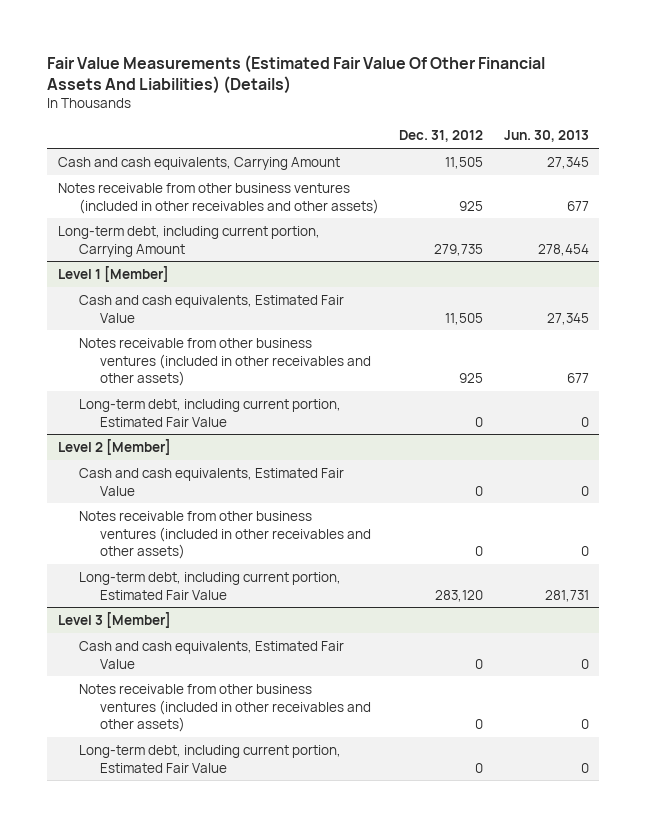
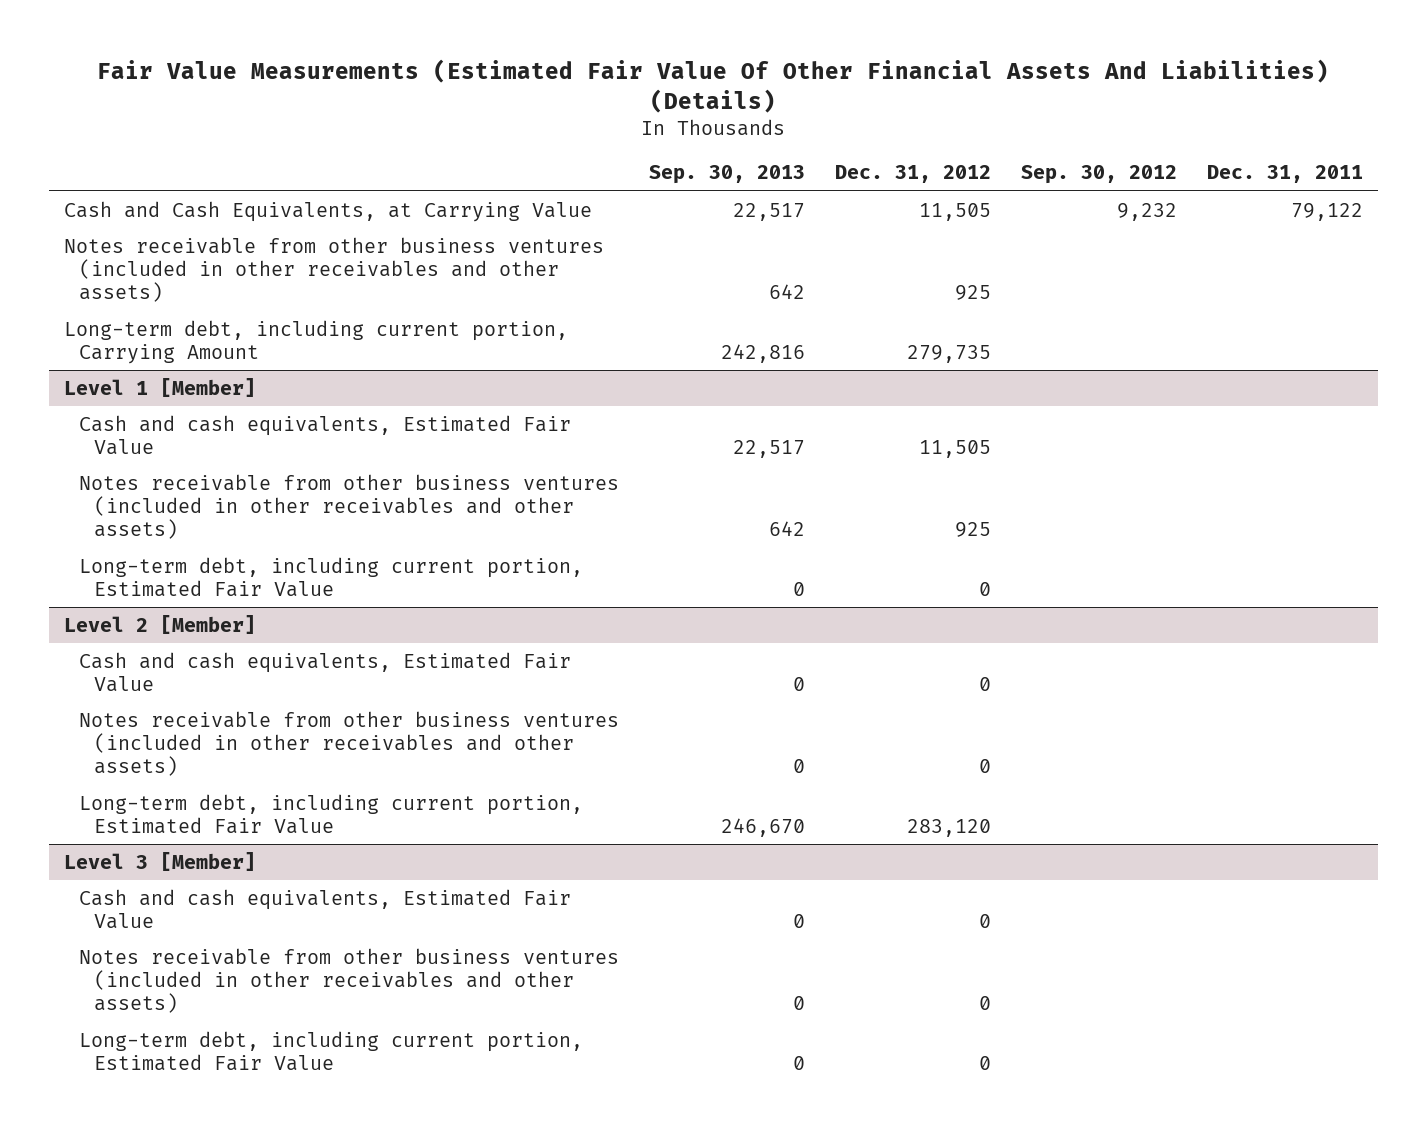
[504,130,590,143] Jun. 30, 2013 -> none
none -> [648,165,805,185] Sep. 30, 2013
none -> [1020,165,1177,185] Sep. 30, 2012
none -> [1206,165,1363,184] Dec. 31, 2011
[57,156,340,170] Cash and cash equivalents, Carrying Amount -> [63,200,592,222] Cash and Cash Equivalents, at Carrying Value

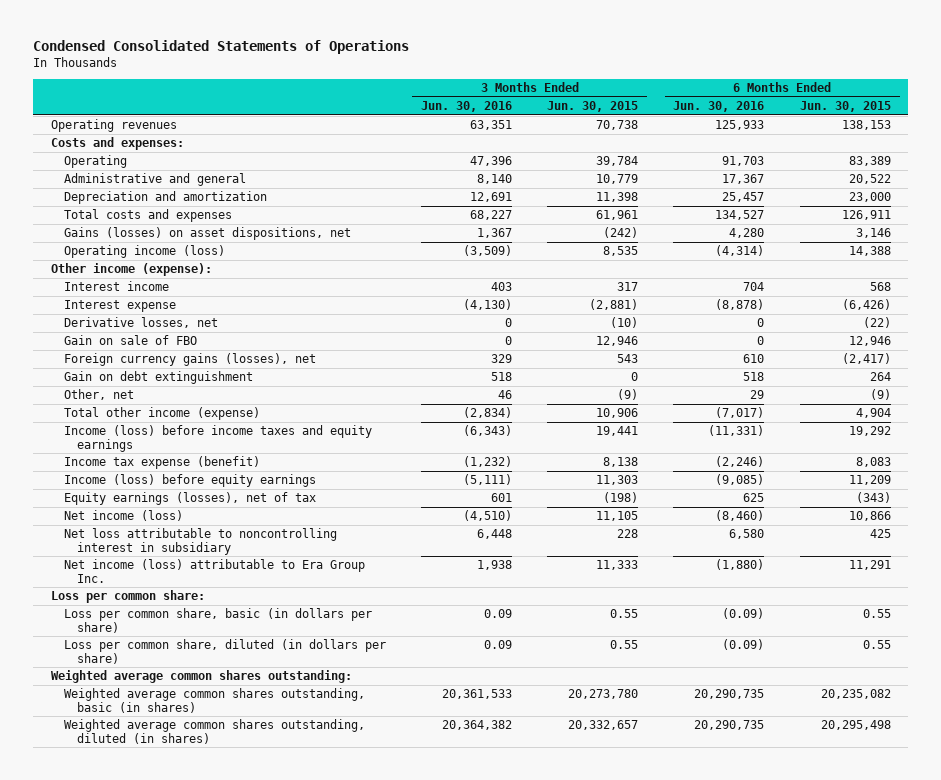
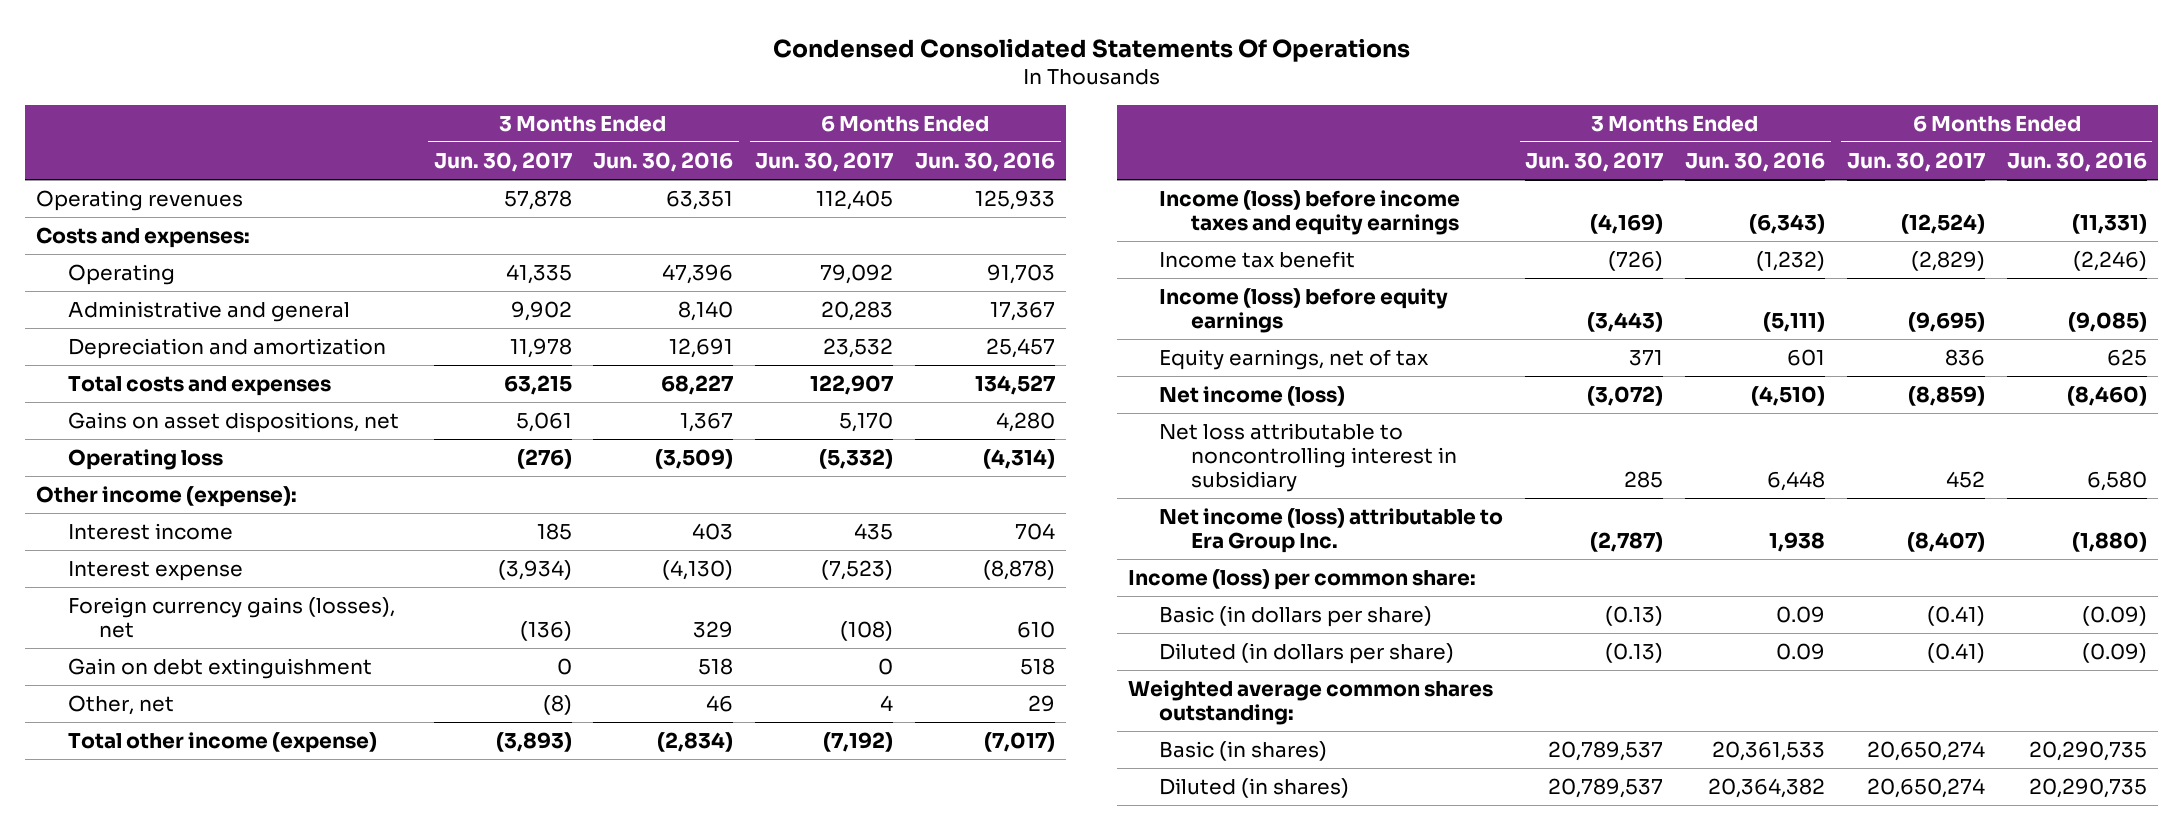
[32,40,409,55] Condensed Consolidated Statements of Operations -> [772,37,1410,62] Condensed Consolidated Statements Of Operations
[547,101,639,113] Jun. 30, 2015 -> none
[799,101,891,113] Jun. 30, 2015 -> none
none -> [433,151,572,172] Jun. 30, 2017
none -> [755,151,894,172] Jun. 30, 2017
[63,227,351,241] Gains (losses) on asset dispositions, net -> [67,412,399,434] Gains on asset dispositions, net
[63,245,225,259] Operating income (loss) -> [67,449,223,471] Operating loss
[63,317,218,329] Derivative losses, net -> none
[63,335,197,346] Gain on sale of FBO -> none
[63,456,260,470] Income tax expense (benefit) -> [1159,251,1356,269] Income tax benefit
[63,492,316,506] Equity earnings (losses), net of tax -> [1159,349,1430,371] Equity earnings, net of tax
[50,590,205,604] Loss per common share: -> [1127,569,1476,591] Income (loss) per common share:
[63,608,372,633] Loss per common share, basic (in dollars per share) -> [1159,606,1433,628] Basic (in dollars per share)
[63,639,386,664] Loss per common share, diluted (in dollars per share) -> [1159,643,1455,665] Diluted (in dollars per share)
[63,688,365,713] Weighted average common shares outstanding, basic (in shares) -> [1159,741,1328,762] Basic (in shares)
[63,719,365,744] Weighted average common shares outstanding, diluted (in shares) -> [1159,778,1350,799] Diluted (in shares)

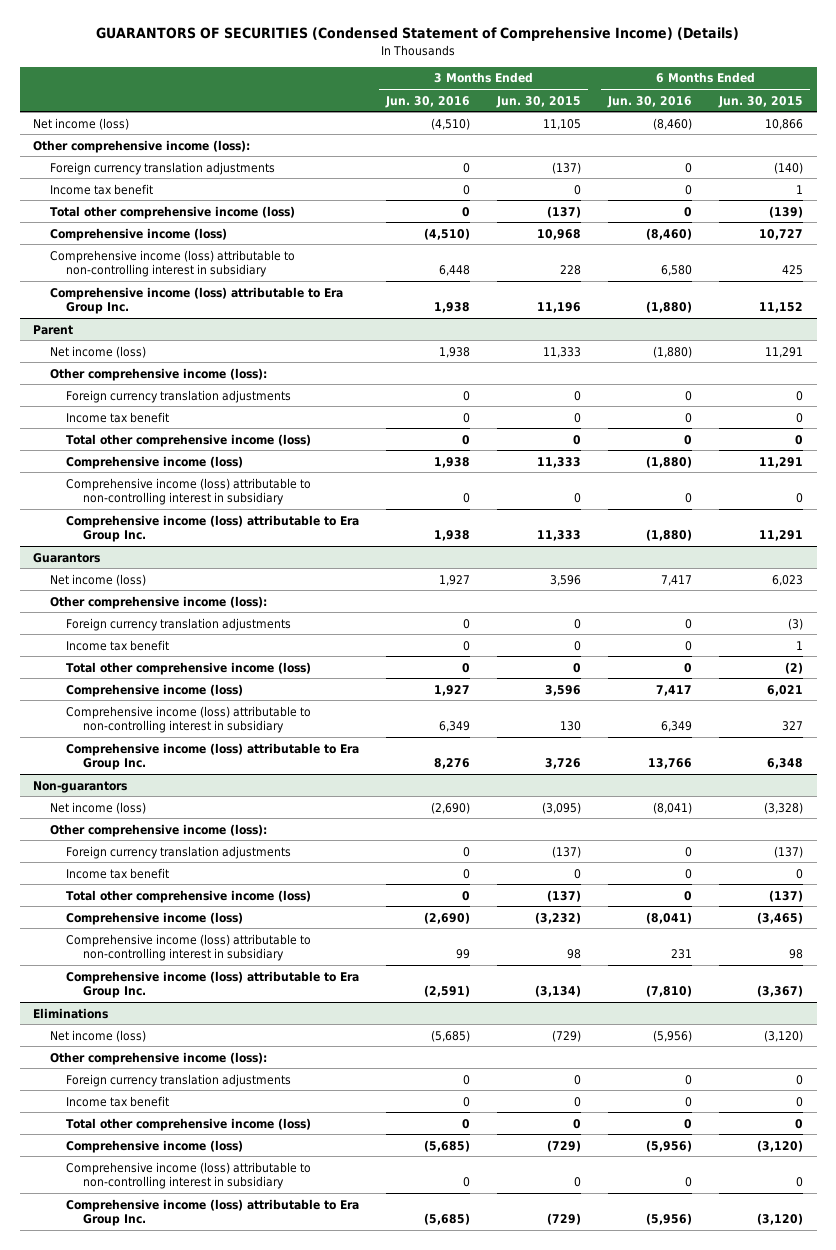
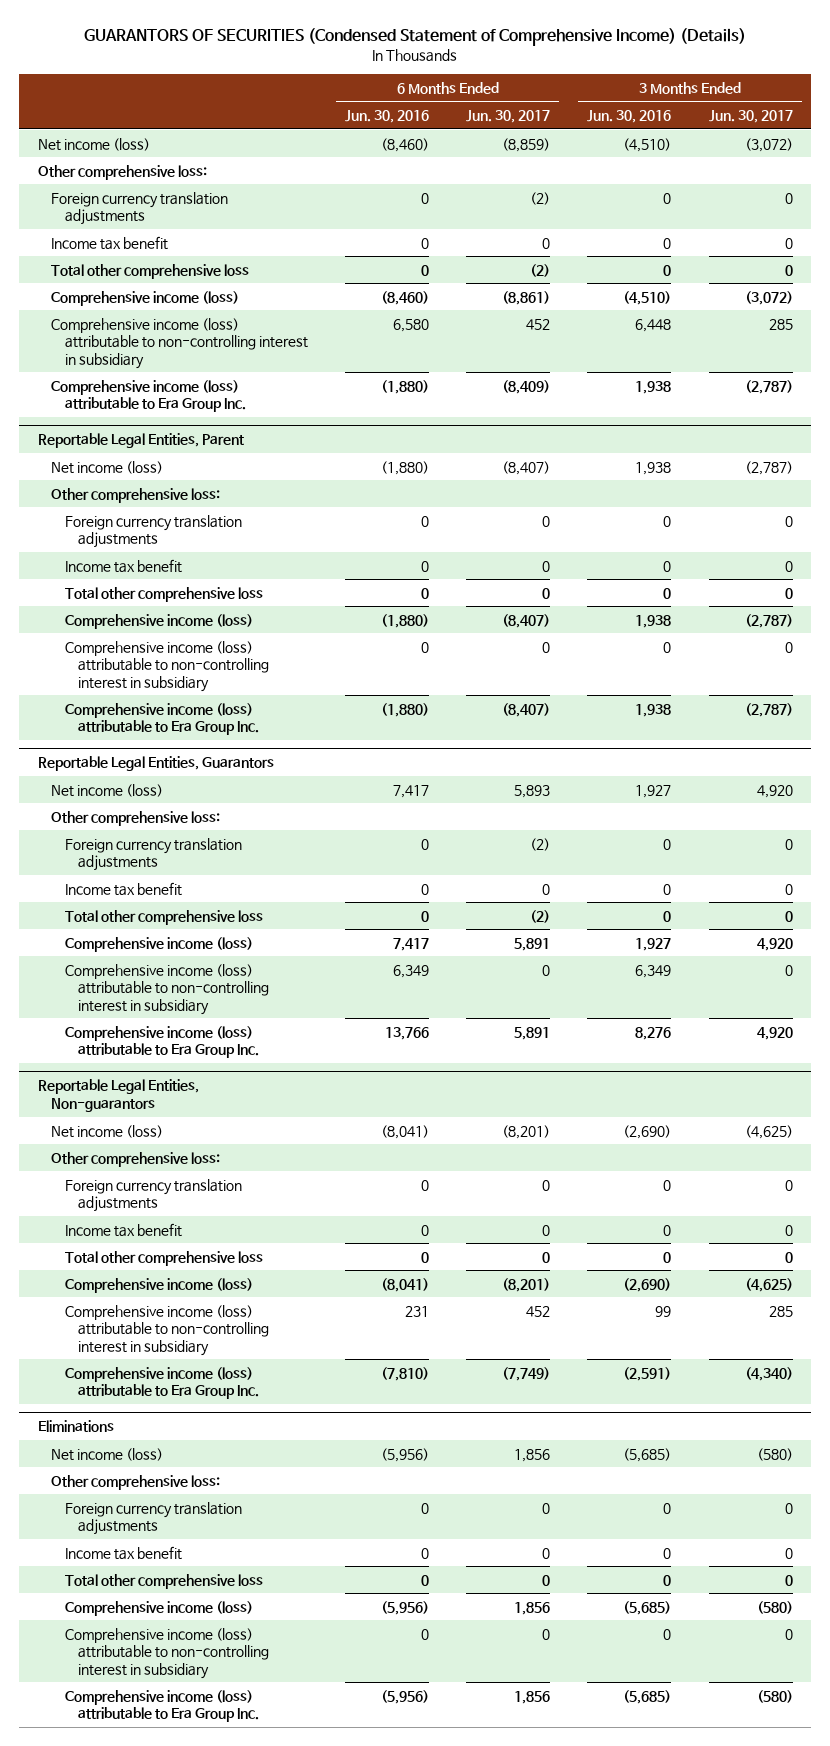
[496,95,582,108] Jun. 30, 2015 -> none
[718,95,804,108] Jun. 30, 2015 -> none
none -> [466,110,551,124] Jun. 30, 2017
none -> [708,110,793,124] Jun. 30, 2017
[33,139,251,153] Other comprehensive income (loss): -> [37,164,207,180] Other comprehensive loss:
[49,205,295,219] Total other comprehensive income (loss) -> [51,263,250,279] Total other comprehensive loss
[33,324,74,335] Parent -> none
none -> [37,433,244,449] Reportable Legal Entities, Parent
[49,367,267,381] Other comprehensive income (loss): -> [51,487,221,503] Other comprehensive loss:
[66,433,312,447] Total other comprehensive income (loss) -> [64,586,263,602] Total other comprehensive loss
[33,552,101,563] Guarantors -> none
none -> [37,756,274,772] Reportable Legal Entities, Guarantors
[49,595,267,609] Other comprehensive income (loss): -> [51,810,221,826] Other comprehensive loss:
[66,661,312,675] Total other comprehensive income (loss) -> [64,909,263,925] Total other comprehensive loss
[33,780,128,793] Non-guarantors -> none
none -> [37,1079,199,1112] Reportable Legal Entities, Non-guarantors
[49,823,267,837] Other comprehensive income (loss): -> [51,1151,221,1167] Other comprehensive loss:
[66,889,312,903] Total other comprehensive income (loss) -> [64,1250,263,1266] Total other comprehensive loss
[49,1051,267,1065] Other comprehensive income (loss): -> [51,1474,221,1490] Other comprehensive loss:
[66,1117,312,1131] Total other comprehensive income (loss) -> [64,1573,263,1589] Total other comprehensive loss

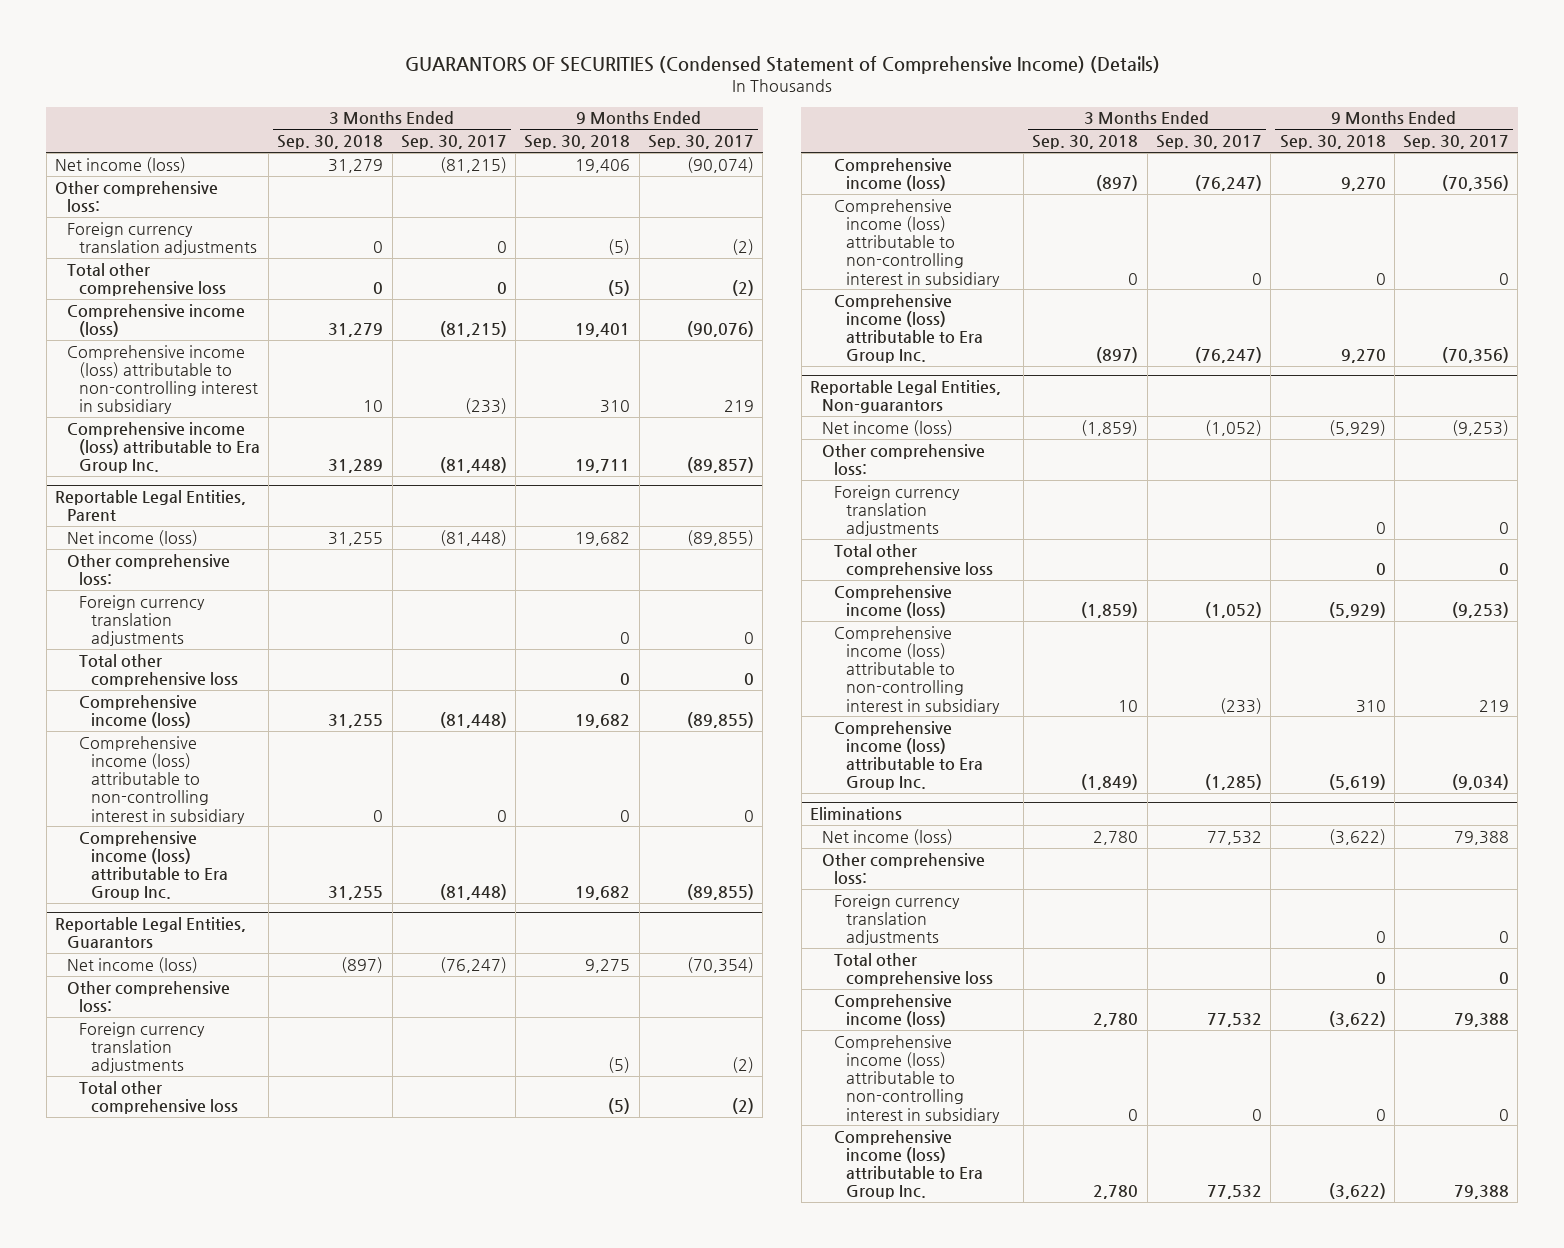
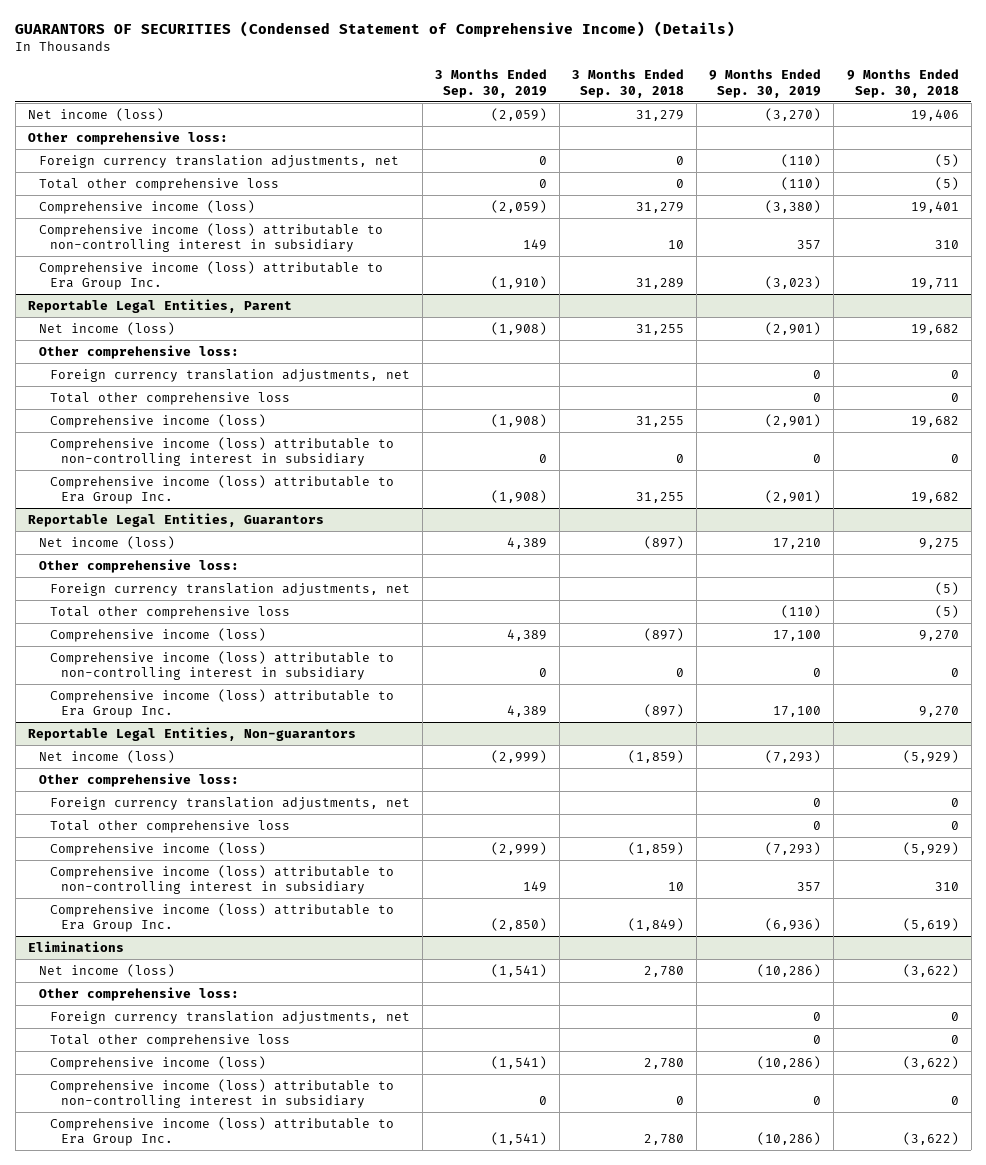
[400,135,507,150] Sep. 30, 2017 -> none
[648,135,755,150] Sep. 30, 2017 -> none
none -> [435,69,548,98] 3 Months Ended Sep. 30, 2019
none -> [709,69,822,98] 9 Months Ended Sep. 30, 2019
[66,221,257,255] Foreign currency translation adjustments -> [38,154,399,168] Foreign currency translation adjustments, net
[78,594,205,647] Foreign currency translation adjustments -> [49,368,410,382] Foreign currency translation adjustments, net
[78,1021,205,1074] Foreign currency translation adjustments -> [49,582,410,596] Foreign currency translation adjustments, net
[833,484,960,537] Foreign currency translation adjustments -> [49,796,410,810] Foreign currency translation adjustments, net
[833,893,960,946] Foreign currency translation adjustments -> [49,1010,410,1024] Foreign currency translation adjustments, net

